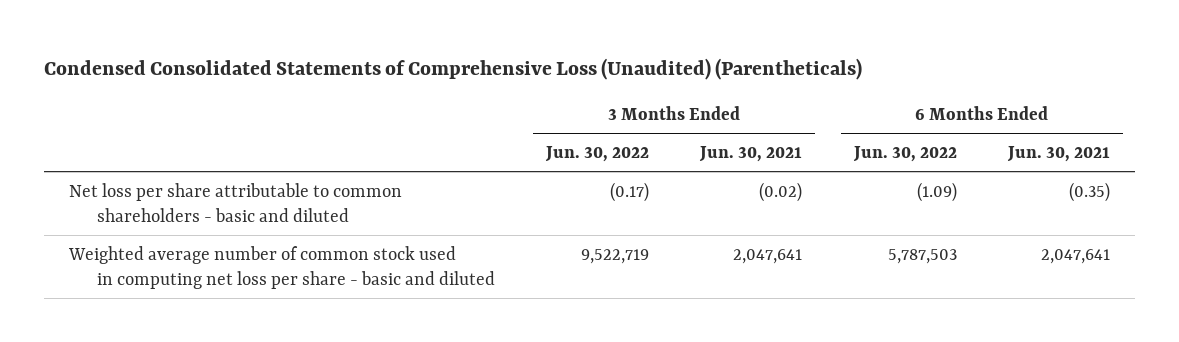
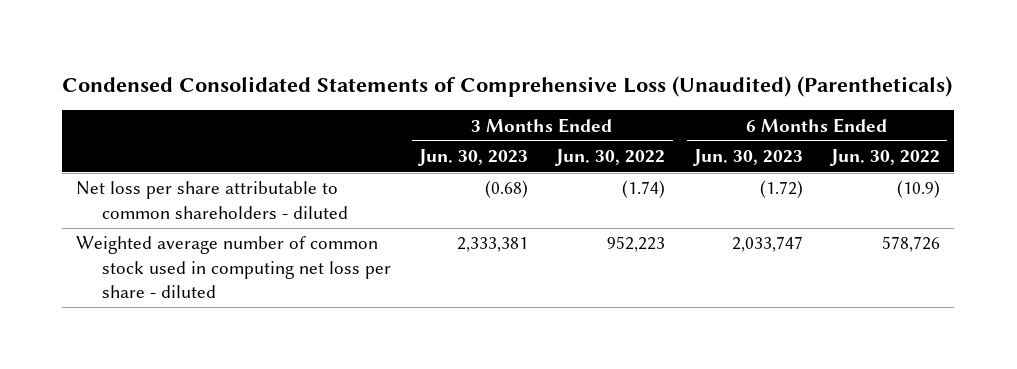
[699,146,803,163] Jun. 30, 2021 -> none
[1006,146,1110,163] Jun. 30, 2021 -> none
none -> [418,149,529,167] Jun. 30, 2023
none -> [692,149,803,167] Jun. 30, 2023
[69,182,403,223] Net loss per share attributable to common shareholders - basic and diluted -> [76,181,348,219] Net loss per share attributable to common shareholders - diluted
[610,181,650,202] (0.17) -> [622,180,666,199] (1.74)
[916,181,957,202] (1.09) -> [897,180,941,199] (10.9)
[68,245,495,290] Weighted average number of common stock used in computing net loss per share - basic and diluted -> [76,236,391,298] Weighted average number of common stock used in computing net loss per share - diluted
[581,248,650,264] 9,522,719 -> [607,236,666,253] 952,223
[887,248,957,264] 5,787,503 -> [882,236,941,253] 578,726

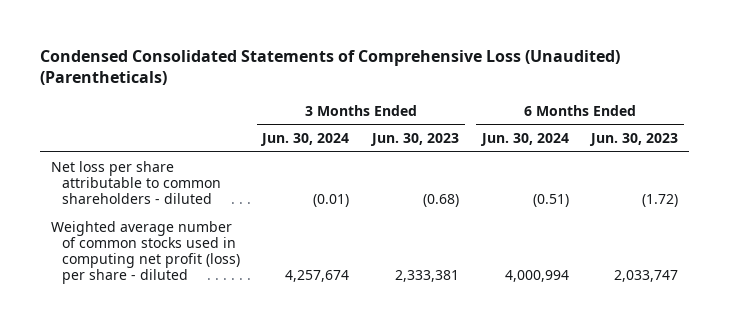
[555,149,666,167] Jun. 30, 2022 -> none
[830,149,941,167] Jun. 30, 2022 -> none
none -> [260,133,350,147] Jun. 30, 2024
none -> [479,133,569,147] Jun. 30, 2024
[76,236,391,298] Weighted average number of common stock used in computing net loss per share - diluted -> [51,220,240,285] Weighted average number of common stocks used in computing net profit (loss) per share - diluted

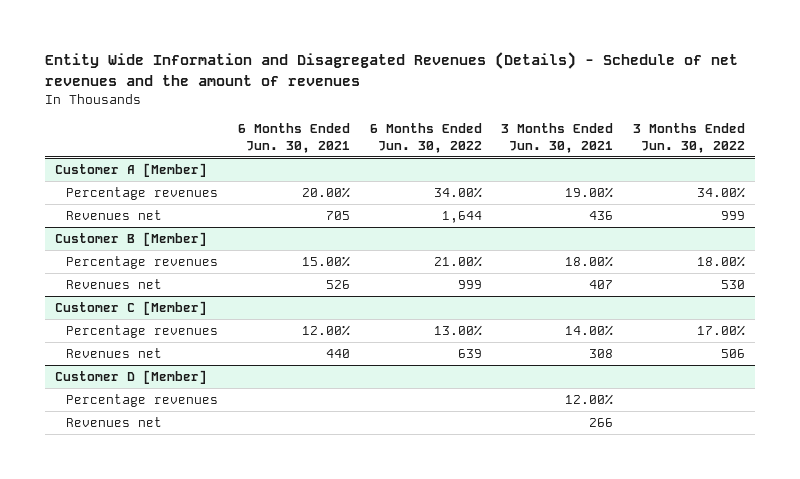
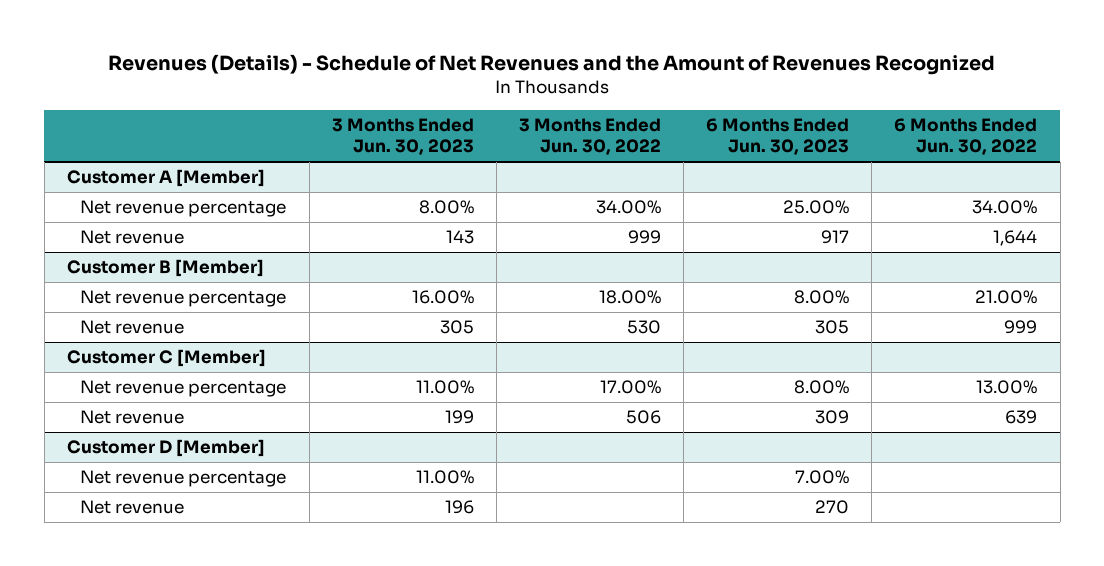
[44,52,738,86] Entity Wide Information and Disagregated Revenues (Details) - Schedule of net revenues and the amount of revenues -> [108,54,996,76] Revenues (Details) - Schedule of Net Revenues and the Amount of Revenues Recognized
[238,123,351,153] 6 Months Ended Jun. 30, 2021 -> none
[501,123,614,153] 3 Months Ended Jun. 30, 2021 -> none
none -> [331,118,474,156] 3 Months Ended Jun. 30, 2023
none -> [706,118,850,156] 6 Months Ended Jun. 30, 2023
[66,187,219,201] Percentage revenues -> [80,200,287,218] Net revenue percentage
[66,210,163,221] Revenues net -> [80,230,185,245] Net revenue
[66,256,219,270] Percentage revenues -> [80,290,287,308] Net revenue percentage
[66,279,163,290] Revenues net -> [80,320,185,335] Net revenue
[66,325,219,339] Percentage revenues -> [80,380,287,398] Net revenue percentage
[66,348,163,359] Revenues net -> [80,410,185,425] Net revenue
[66,394,219,408] Percentage revenues -> none
[66,417,163,428] Revenues net -> none
none -> [80,470,287,488] Net revenue percentage
none -> [80,500,185,515] Net revenue

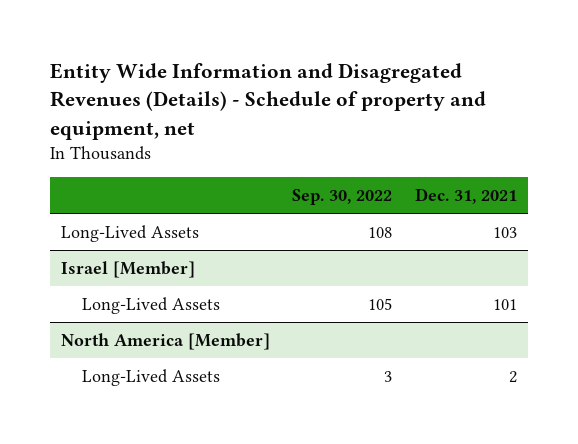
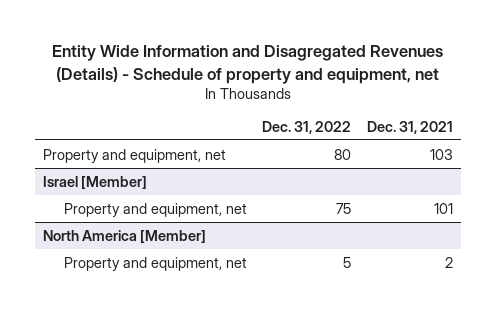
[292,189,393,206] Sep. 30, 2022 -> none
none -> [262,120,352,134] Dec. 31, 2022
[61,224,200,242] Long-Lived Assets -> none
none -> [43,148,227,163] Property and equipment, net
[82,296,221,314] Long-Lived Assets -> none
none -> [63,202,247,217] Property and equipment, net
[82,368,221,386] Long-Lived Assets -> none
none -> [63,256,247,271] Property and equipment, net

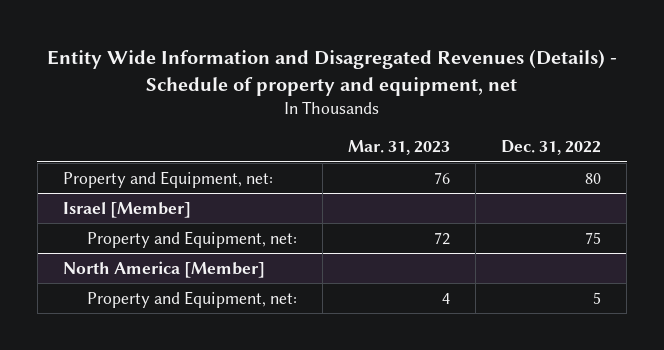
[367,120,454,134] Dec. 31, 2021 -> none
none -> [348,140,451,156] Mar. 31, 2023
[43,148,227,163] Property and equipment, net -> [62,170,273,188] Property and Equipment, net:
[63,202,247,217] Property and equipment, net -> [86,230,297,248] Property and Equipment, net:
[63,256,247,271] Property and equipment, net -> [86,290,297,308] Property and Equipment, net:

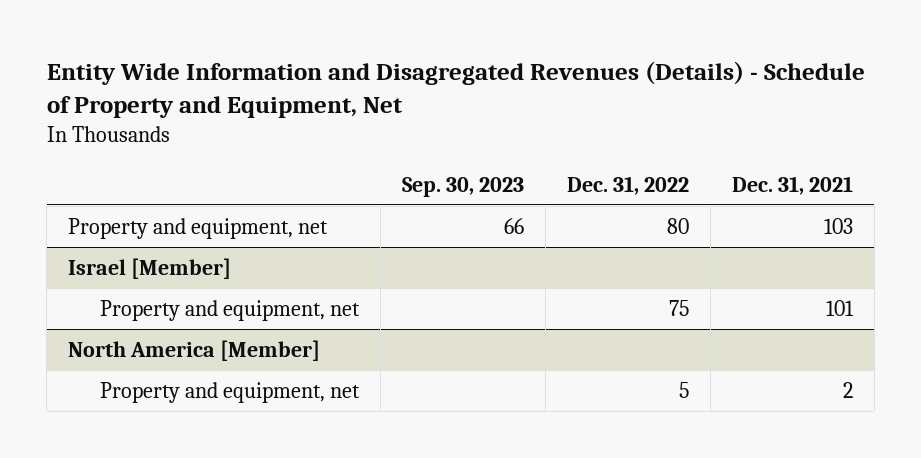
[46,48,617,96] Entity Wide Information and Disagregated Revenues (Details) - Schedule of property and equipment, net -> [46,60,865,119] Entity Wide Information and Disagregated Revenues (Details) - Schedule of Property and Equipment, Net
[348,140,451,156] Mar. 31, 2023 -> none
none -> [401,176,524,197] Sep. 30, 2023
none -> [731,175,853,195] Dec. 31, 2021
[62,170,273,188] Property and Equipment, net: -> [68,217,329,239] Property and equipment, net
[86,230,297,248] Property and Equipment, net: -> [99,299,360,321] Property and equipment, net
[86,290,297,308] Property and Equipment, net: -> [99,381,360,403] Property and equipment, net

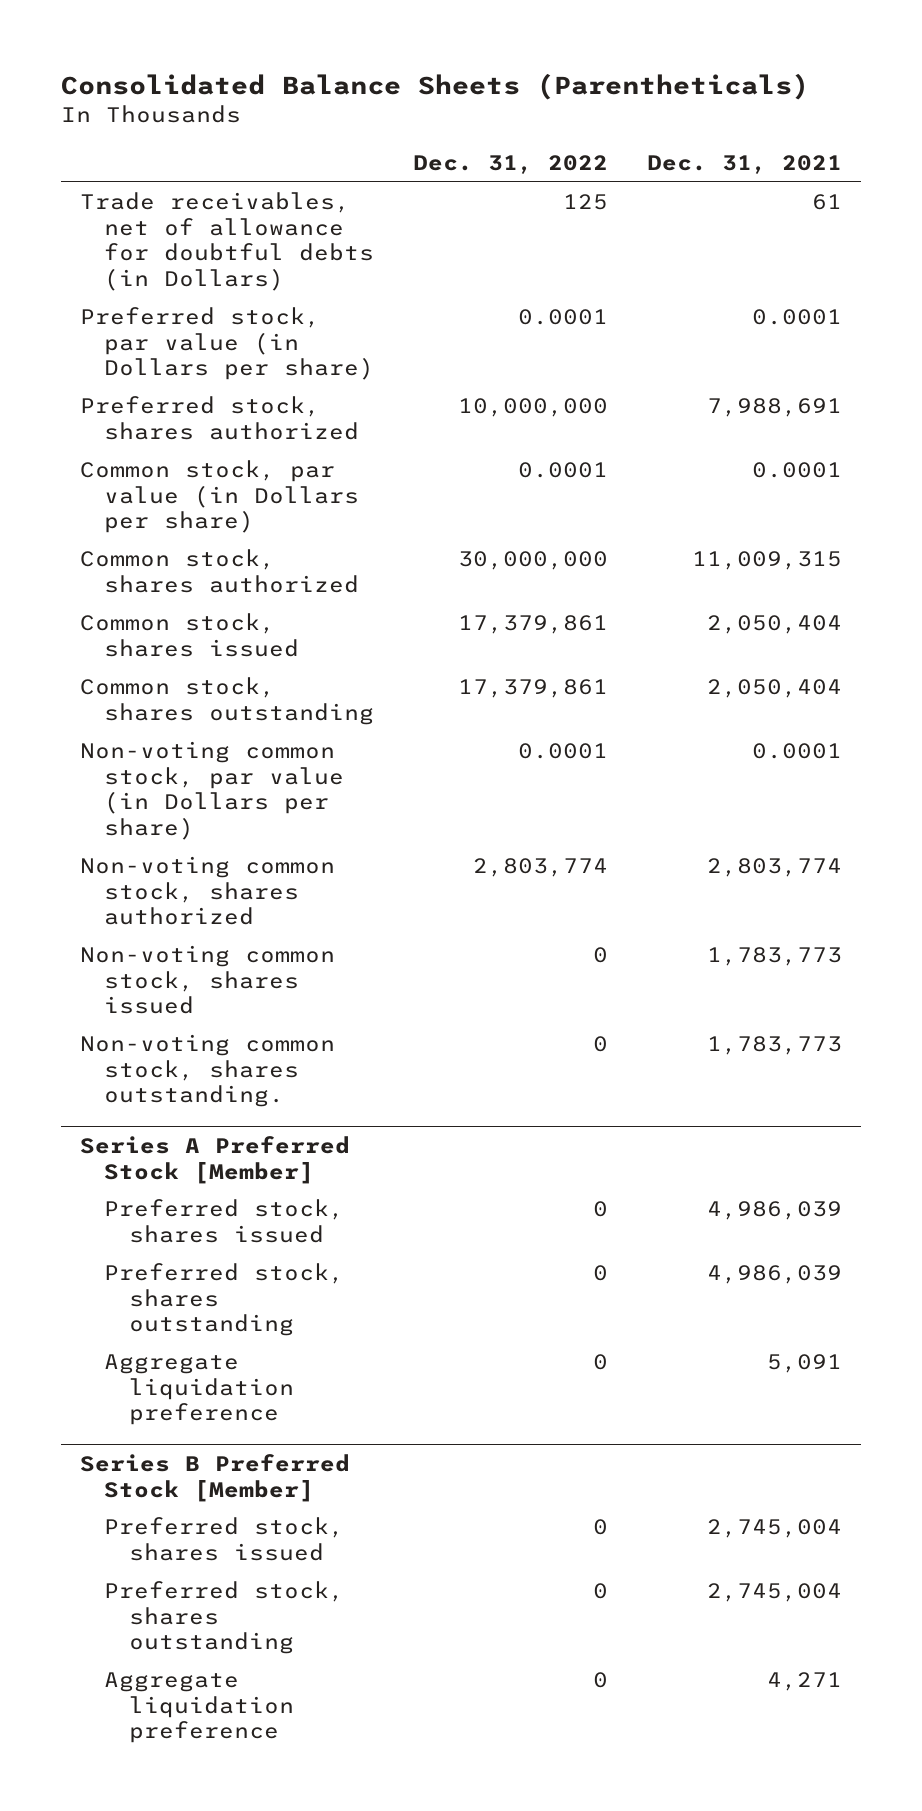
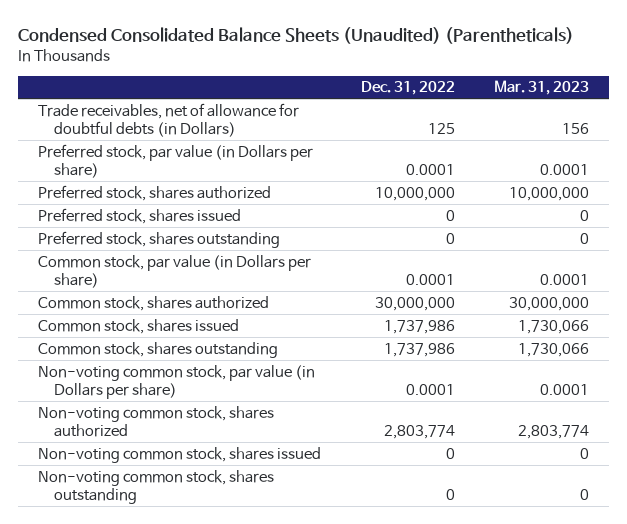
[60,72,809,100] Consolidated Balance Sheets (Parentheticals) -> [18,27,575,45] Condensed Consolidated Balance Sheets (Unaudited) (Parentheticals)
[646,155,842,175] Dec. 31, 2021 -> none
none -> [493,80,589,96] Mar. 31, 2023
none -> [38,207,242,224] Preferred stock, shares issued
none -> [38,230,281,248] Preferred stock, shares outstanding
[458,615,609,635] 17,379,861 -> [383,319,455,334] 1,737,986
[458,679,609,699] 17,379,861 -> [383,342,455,357] 1,737,986
[80,1136,351,1184] Series A Preferred Stock [Member] -> none
[104,1199,345,1243] Preferred stock, shares issued -> none
[104,1263,345,1337] Preferred stock, shares outstanding -> none
[104,1354,294,1426] Aggregate liquidation preference -> none
[80,1454,351,1502] Series B Preferred Stock [Member] -> none
[104,1517,345,1561] Preferred stock, shares issued -> none
[104,1581,345,1655] Preferred stock, shares outstanding -> none
[104,1672,294,1744] Aggregate liquidation preference -> none
[80,1034,336,1108] Non-voting common stock, shares outstanding. -> [38,469,275,505] Non-voting common stock, shares outstanding

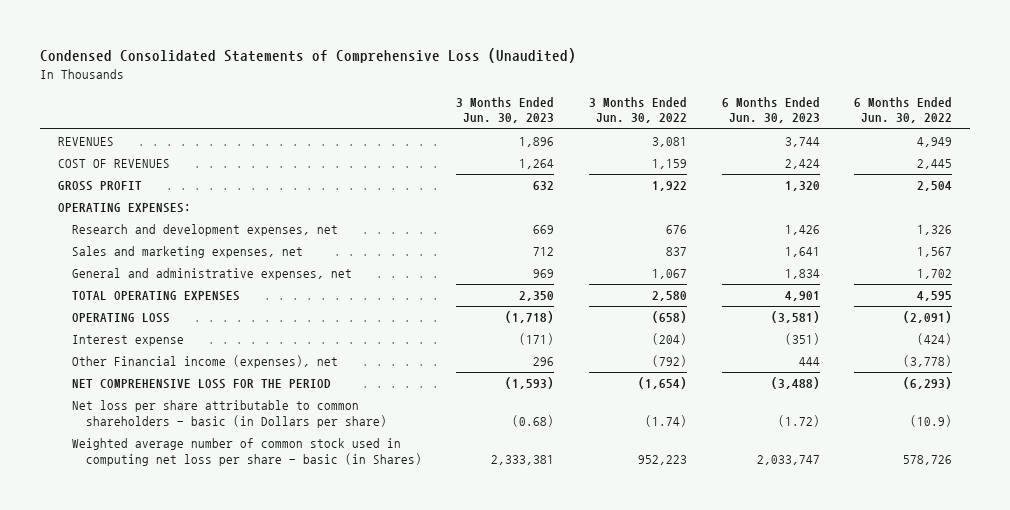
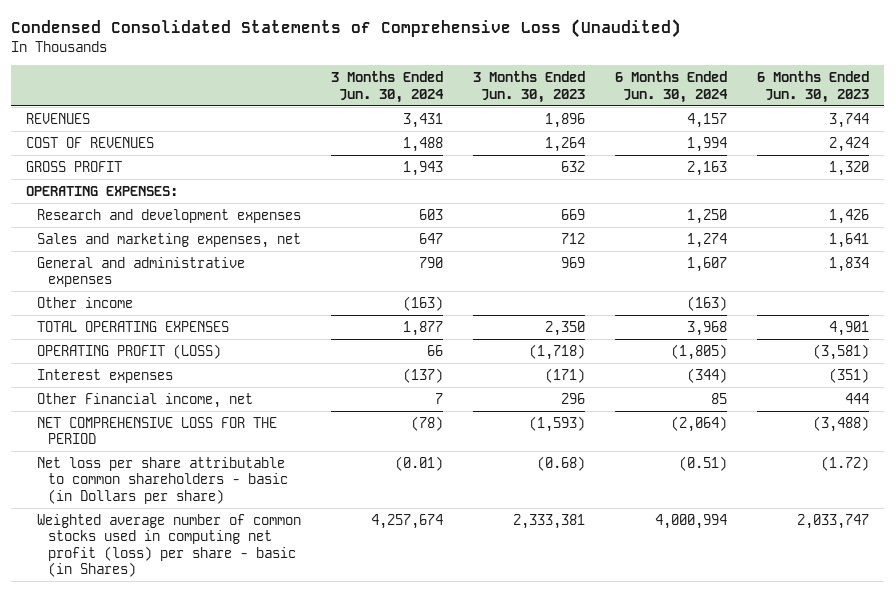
[589,96,688,124] 3 Months Ended Jun. 30, 2022 -> none
[854,96,953,124] 6 Months Ended Jun. 30, 2022 -> none
none -> [331,70,445,103] 3 Months Ended Jun. 30, 2024
none -> [615,70,729,103] 6 Months Ended Jun. 30, 2024
[71,224,338,237] Research and development expenses, net -> [37,208,302,223] Research and development expenses
[71,268,352,281] General and administrative expenses, net -> [37,256,246,288] General and administrative expenses
none -> [37,296,134,308] Other income
[71,313,170,324] OPERATING LOSS -> [37,343,222,359] OPERATING PROFIT (LOSS)
[71,335,184,347] Interest expense -> [37,368,174,383] Interest expenses
[71,355,338,369] Other Financial income (expenses), net -> [37,392,254,408] Other Financial income, net
[71,438,422,467] Weighted average number of common stock used in computing net loss per share - basic (in Shares) -> [37,513,302,578] Weighted average number of common stocks used in computing net profit (loss) per share - basic (in Shares)

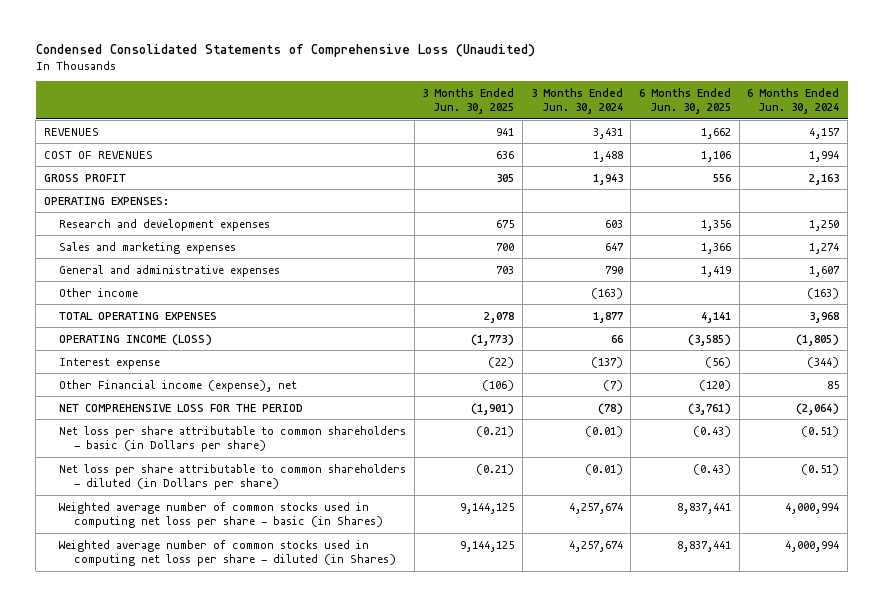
[473,70,586,103] 3 Months Ended Jun. 30, 2023 -> none
[757,70,870,103] 6 Months Ended Jun. 30, 2023 -> none
none -> [422,88,515,115] 3 Months Ended Jun. 30, 2025
none -> [639,88,732,115] 6 Months Ended Jun. 30, 2025
[37,232,302,248] Sales and marketing expenses, net -> [59,241,237,254] Sales and marketing expenses
[37,343,222,359] OPERATING PROFIT (LOSS) -> [59,333,213,346] OPERATING INCOME (LOSS)
[37,368,174,383] Interest expenses -> [59,357,161,369] Interest expense
[37,392,254,408] Other Financial income, net -> [59,379,298,392] Other Financial income (expense), net
[435,392,444,404] 7 -> [602,379,623,391] (7)
none -> [59,463,407,490] Net loss per share attributable to common shareholders - diluted (in Dollars per share)
[37,513,302,578] Weighted average number of common stocks used in computing net profit (loss) per share - basic (in Shares) -> [59,501,384,528] Weighted average number of common stocks used in computing net loss per share - basic (in Shares)
none -> [59,539,397,566] Weighted average number of common stocks used in computing net loss per share - diluted (in Shares)

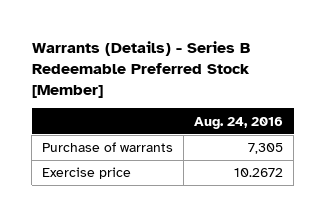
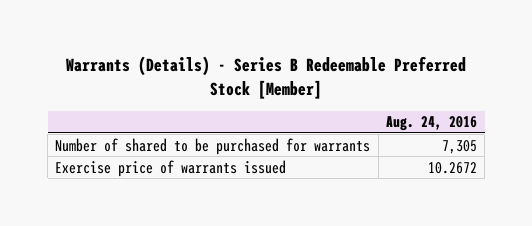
[42,142,174,153] Purchase of warrants -> [55,137,371,155] Number of shared to be purchased for warrants
[42,167,132,180] Exercise price -> [55,159,287,177] Exercise price of warrants issued

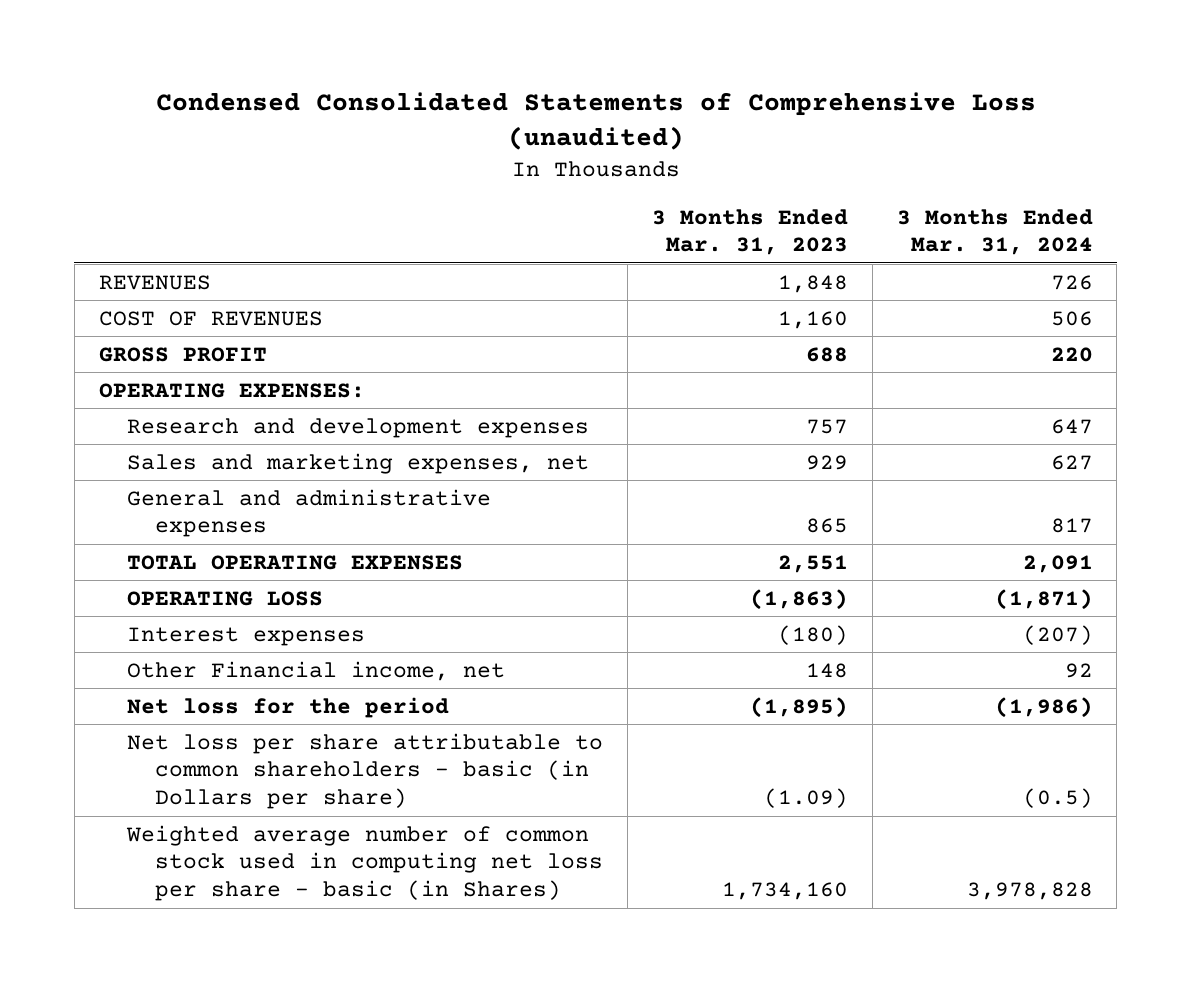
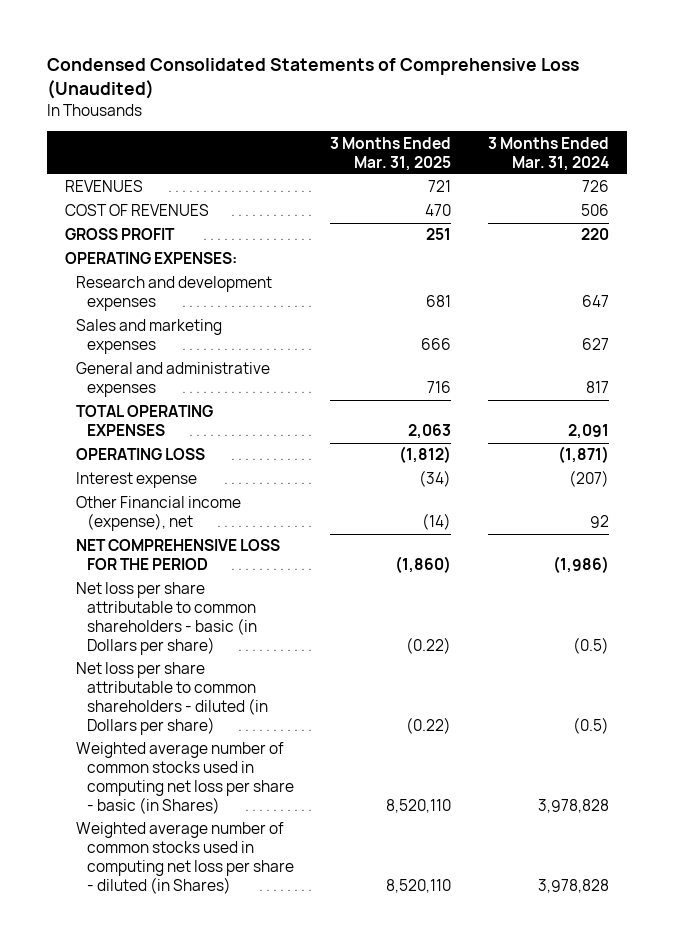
[155,91,1036,151] Condensed Consolidated Statements of Comprehensive Loss (unaudited) -> [47,58,580,100] Condensed Consolidated Statements of Comprehensive Loss (Unaudited)
[652,208,849,256] 3 Months Ended Mar. 31, 2023 -> none
none -> [330,136,452,171] 3 Months Ended Mar. 31, 2025
[126,452,589,474] Sales and marketing expenses, net -> [76,319,223,355] Sales and marketing expenses
[126,626,365,646] Interest expenses -> none
none -> [76,472,198,489] Interest expense
[126,660,505,681] Other Financial income, net -> [76,496,242,532] Other Financial income (expense), net
[126,696,449,718] Net loss for the period -> [76,539,281,571] NET COMPREHENSIVE LOSS FOR THE PERIOD
none -> [76,662,269,736] Net loss per share attributable to common shareholders - diluted (in Dollars per share)
[125,824,604,902] Weighted average number of common stock used in computing net loss per share - basic (in Shares) -> [76,742,295,815] Weighted average number of common stocks used in computing net loss per share - basic (in Shares)
none -> [76,822,295,895] Weighted average number of common stocks used in computing net loss per share - diluted (in Shares)

